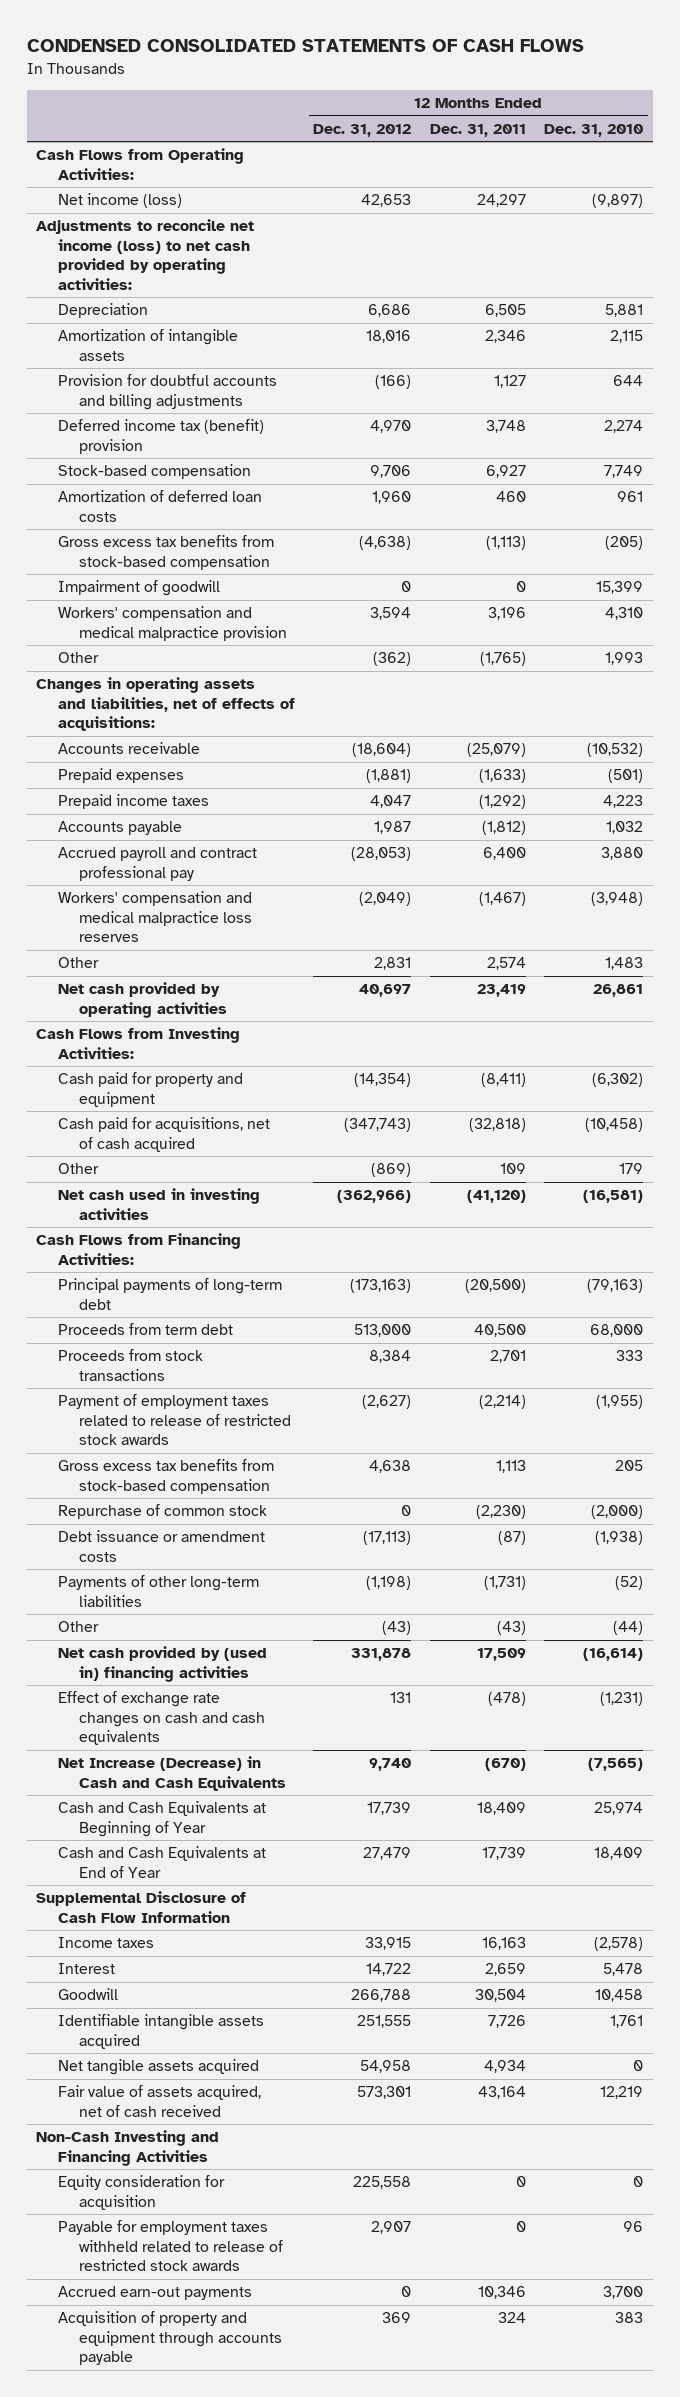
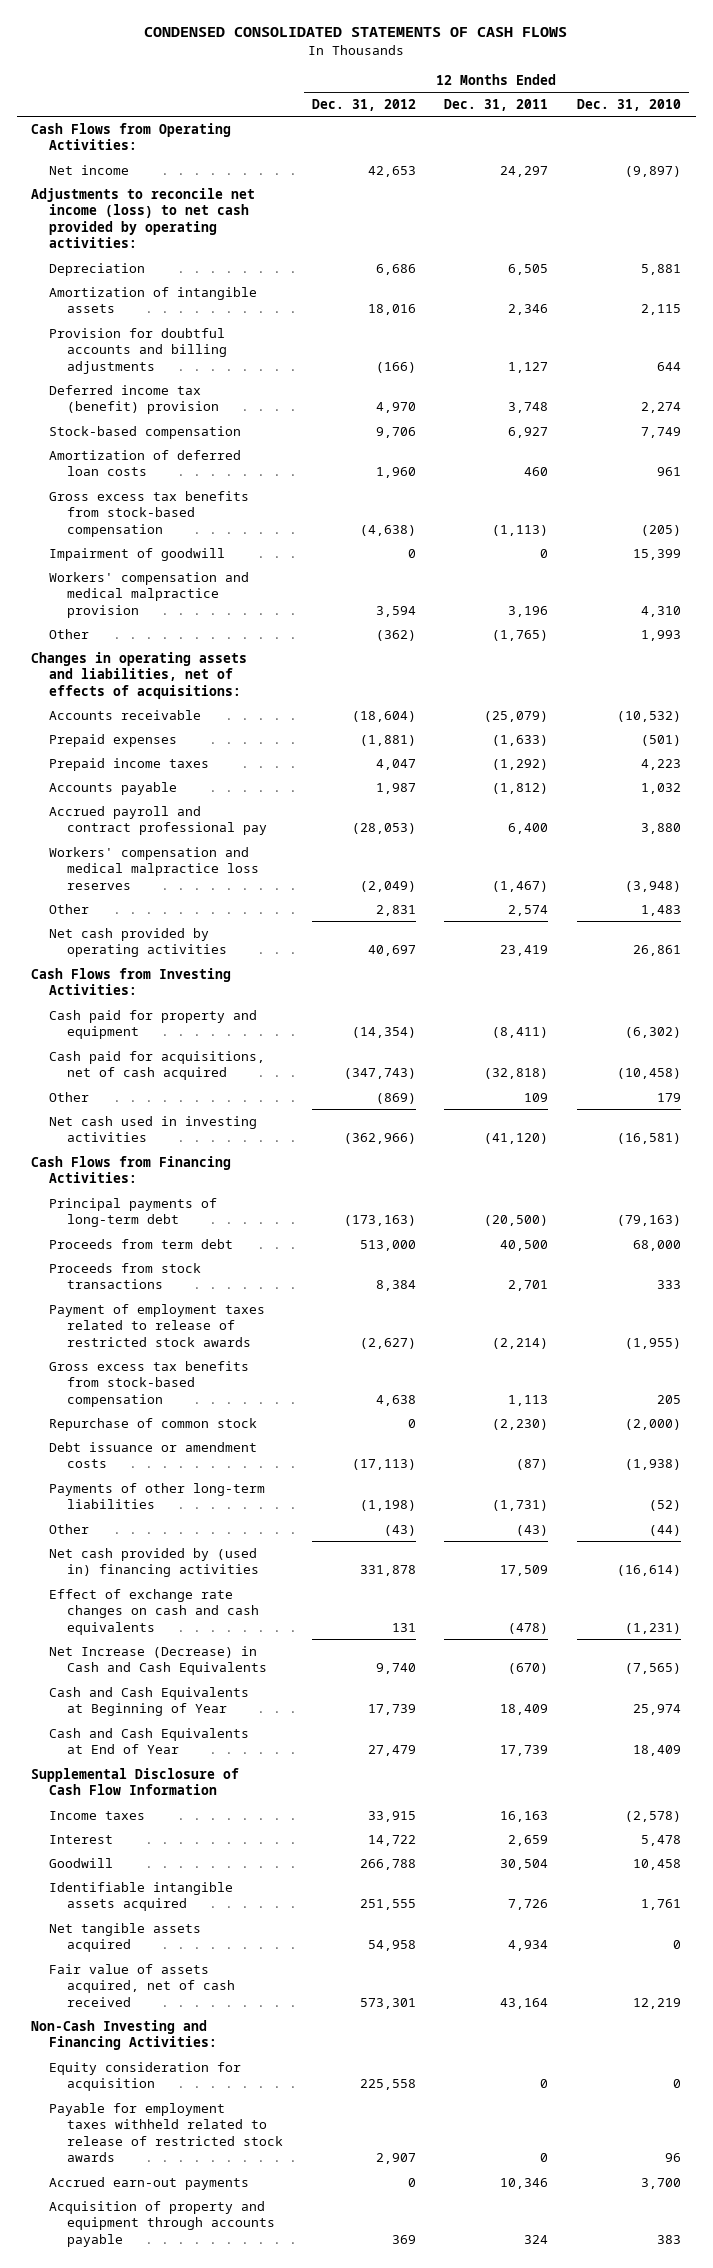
[57,193,182,209] Net income (loss) -> [49,164,130,175] Net income
[36,2130,220,2166] Non-Cash Investing and Financing Activities -> [31,2019,218,2051] Non-Cash Investing and Financing Activities:

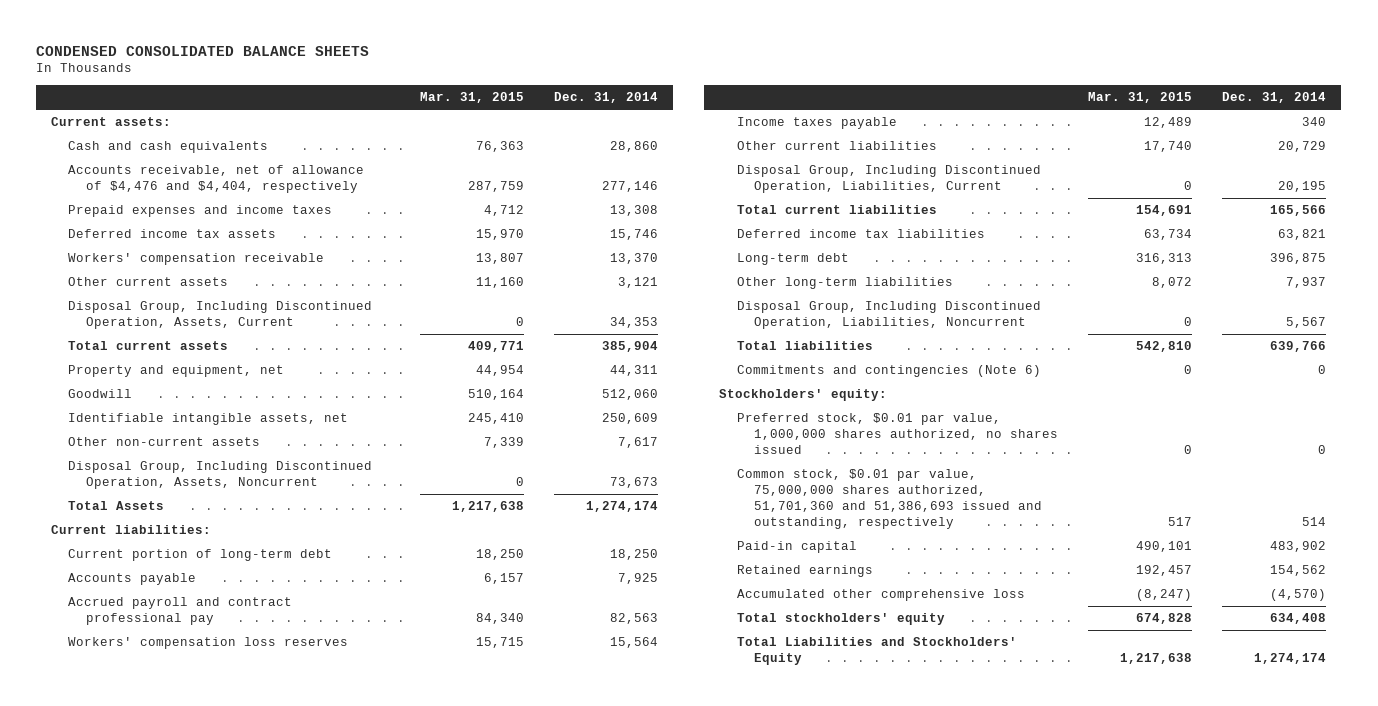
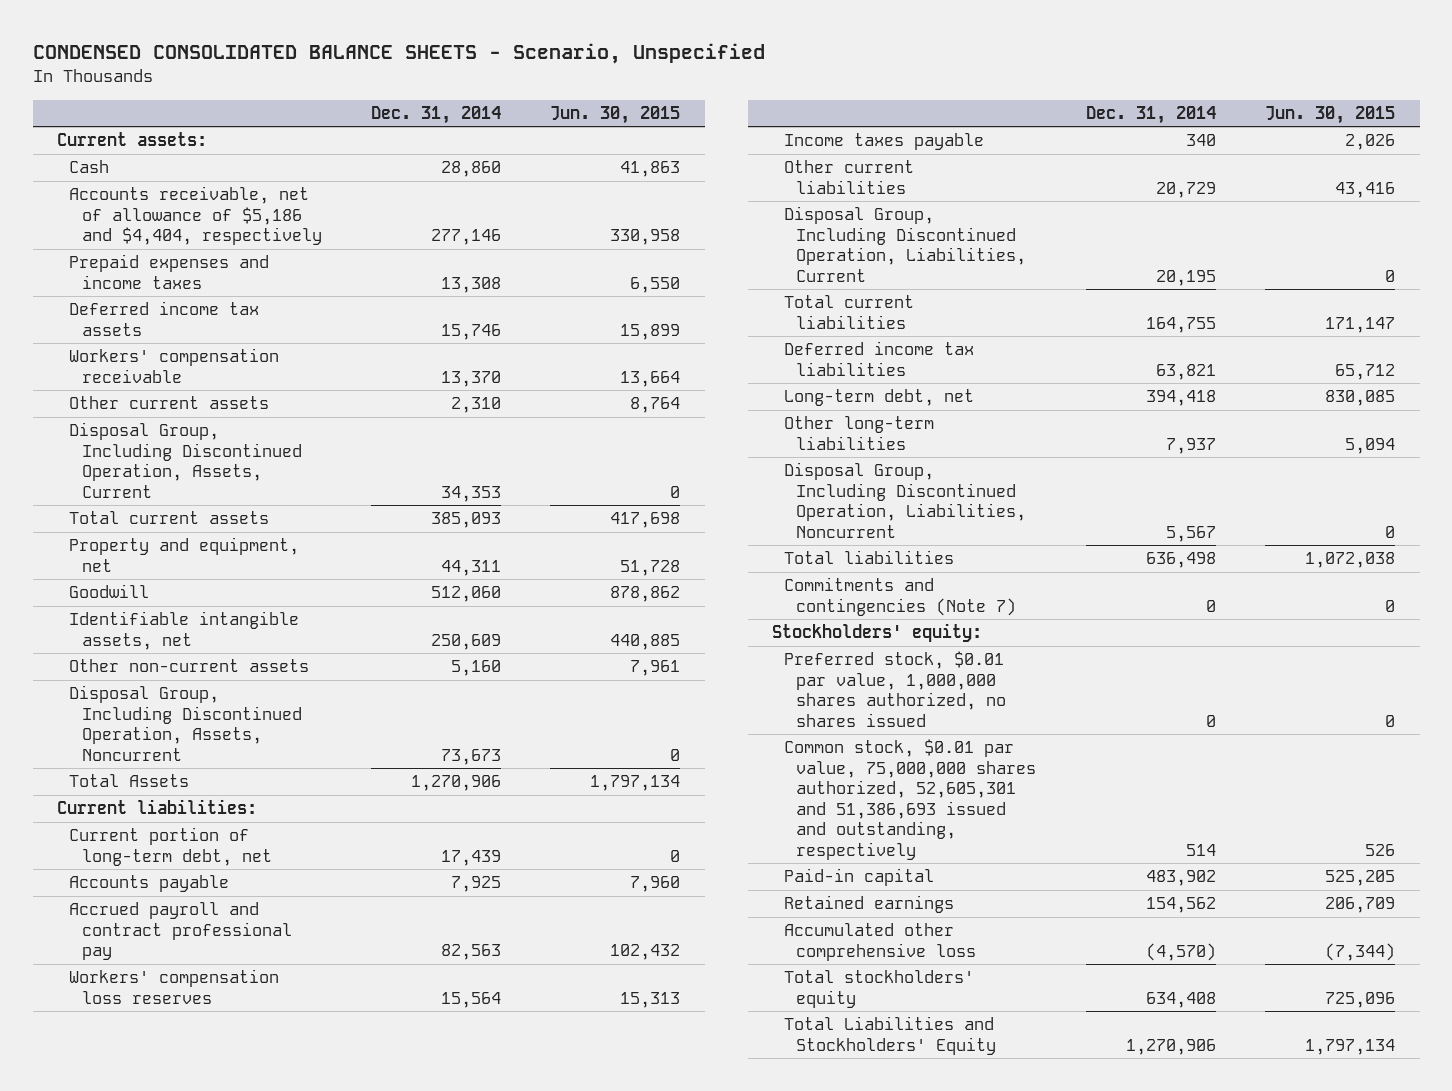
[36,45,370,56] CONDENSED CONSOLIDATED BALANCE SHEETS -> [32,43,765,65] CONDENSED CONSOLIDATED BALANCE SHEETS - Scenario, Unspecified
[419,92,524,104] Mar. 31, 2015 -> none
none -> [550,105,681,124] Jun. 30, 2015
[68,141,269,154] Cash and cash equivalents -> [69,160,110,174] Cash
[68,165,365,194] Accounts receivable, net of allowance of $4,476 and $4,404, respectively -> [69,186,322,246] Accounts receivable, net of allowance of $5,186 and $4,404, respectively
[618,277,659,289] 3,121 -> [450,397,501,414] 2,310
[602,341,659,353] 385,904 -> [430,512,501,529] 385,093
[618,437,659,449] 7,617 -> [450,660,501,677] 5,160
[586,501,659,513] 1,274,174 -> [410,775,501,792] 1,270,906
[68,549,333,562] Current portion of long-term debt -> [69,827,272,866] Current portion of long-term debt, net
[610,549,659,561] 18,250 -> [440,849,501,866] 17,439
[1270,205,1327,217] 165,566 -> [1145,316,1216,333] 164,755
[736,253,849,266] Long-term debt -> [784,389,975,407] Long-term debt, net
[1270,253,1327,265] 396,875 -> [1145,390,1216,407] 394,418
[1270,341,1327,353] 639,766 -> [1145,552,1216,569] 636,498
[736,365,1041,378] Commitments and contingencies (Note 6) -> [784,577,1017,616] Commitments and contingencies (Note 7)
[736,469,1042,529] Common stock, $0.01 par value, 75,000,000 shares authorized, 51,701,360 and 51,386,693 issued and outstanding, respectively -> [784,739,1037,861] Common stock, $0.01 par value, 75,000,000 shares authorized, 52,605,301 and 51,386,693 issued and outstanding, respectively
[1254,653,1327,665] 1,274,174 -> [1125,1038,1216,1055] 1,270,906

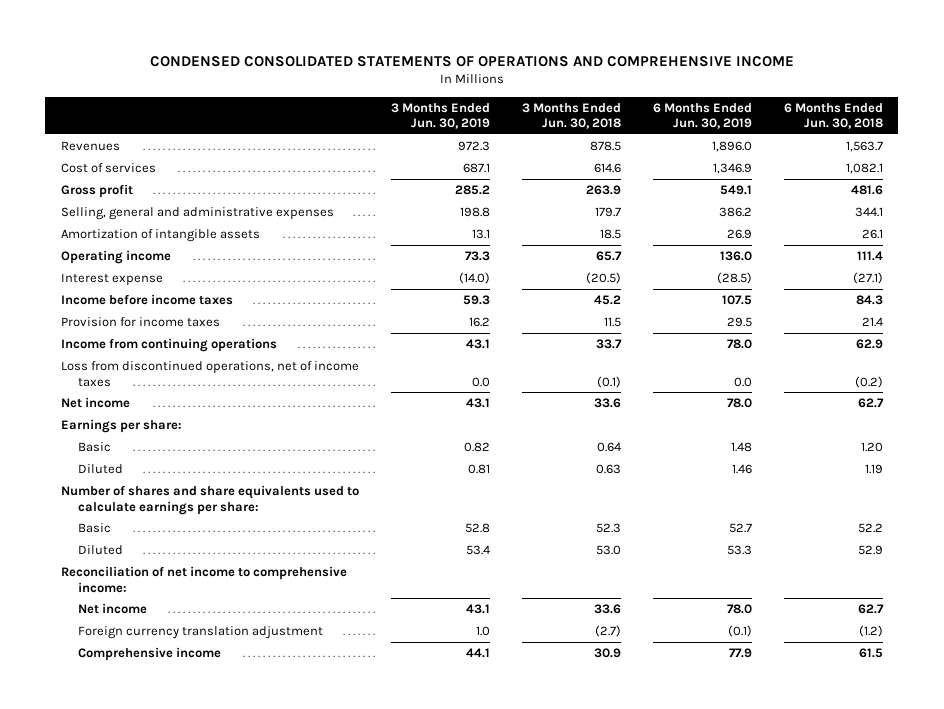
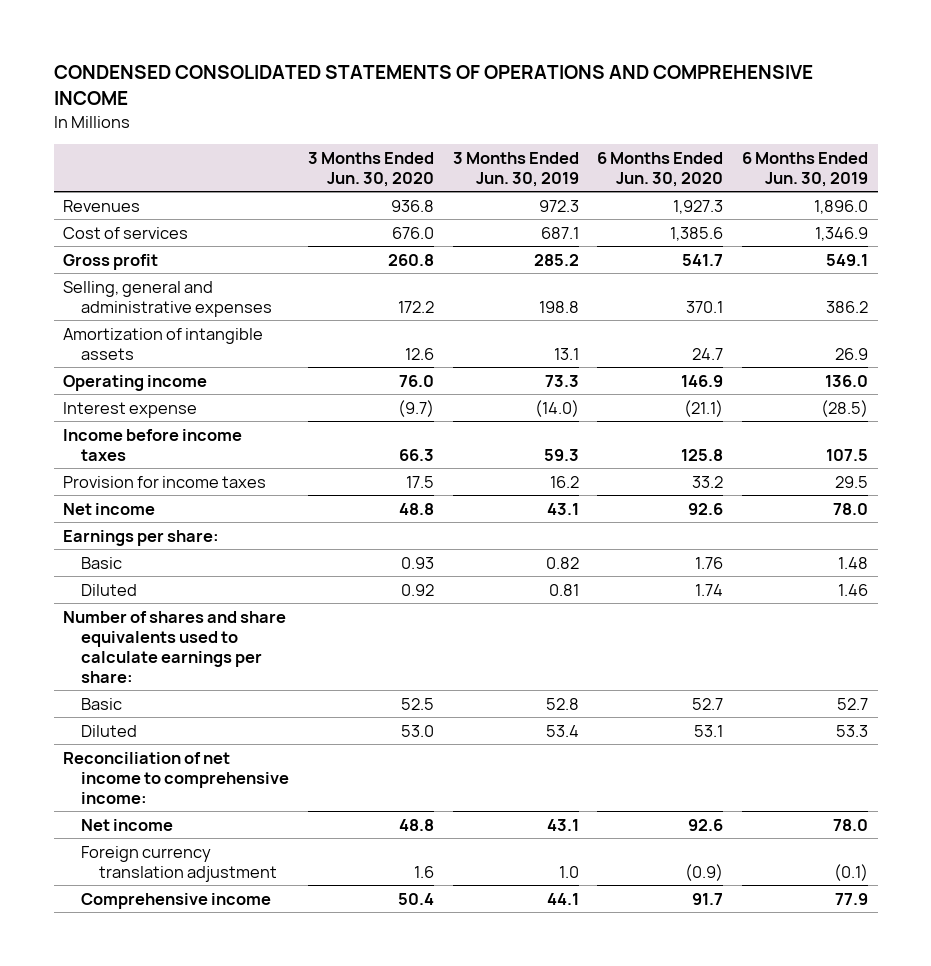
[521,102,621,130] 3 Months Ended Jun. 30, 2018 -> none
[783,102,883,130] 6 Months Ended Jun. 30, 2018 -> none
none -> [307,151,434,187] 3 Months Ended Jun. 30, 2020
none -> [597,151,724,187] 6 Months Ended Jun. 30, 2020
[60,337,277,352] Income from continuing operations -> none
[60,360,359,387] Loss from discontinued operations, net of income taxes -> none

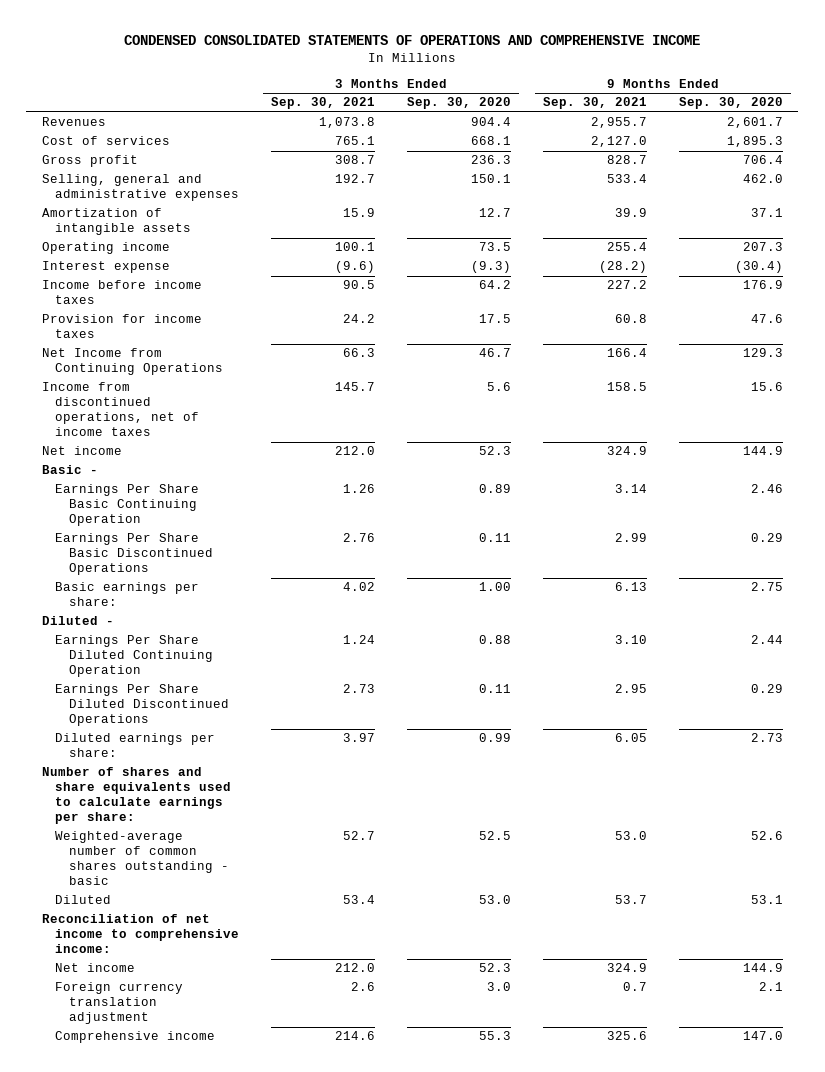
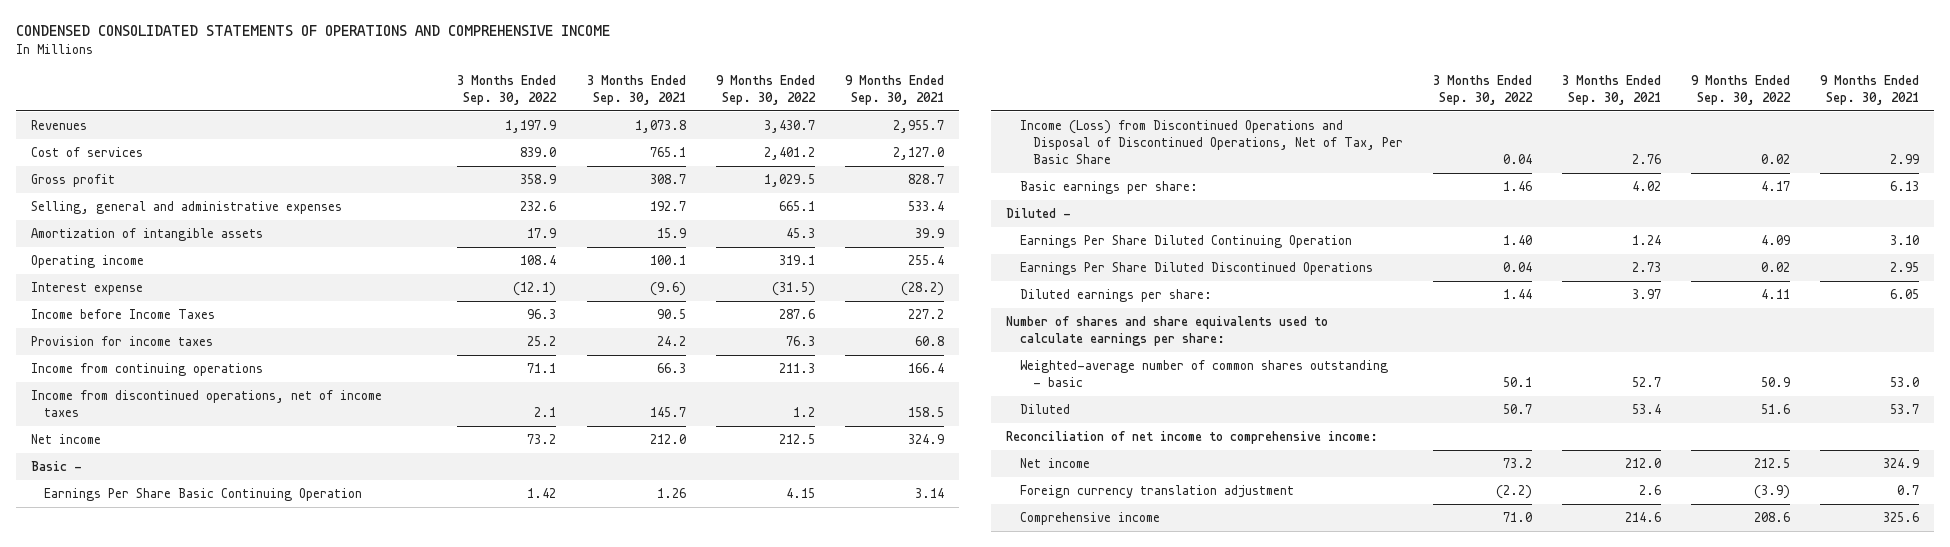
[406,97,511,110] Sep. 30, 2020 -> none
[678,97,783,110] Sep. 30, 2020 -> none
none -> [457,74,558,105] 3 Months Ended Sep. 30, 2022
none -> [715,74,816,105] 9 Months Ended Sep. 30, 2022
[42,280,203,305] Income before income taxes -> [30,308,215,319] Income before Income Taxes
[42,348,224,376] Net Income from Continuing Operations -> [30,362,263,376] Income from continuing operations
[55,533,213,576] Earnings Per Share Basic Discontinued Operations -> [1019,119,1403,164] Income (Loss) from Discontinued Operations and Disposal of Discontinued Operations, Net of Tax, Per Basic Share

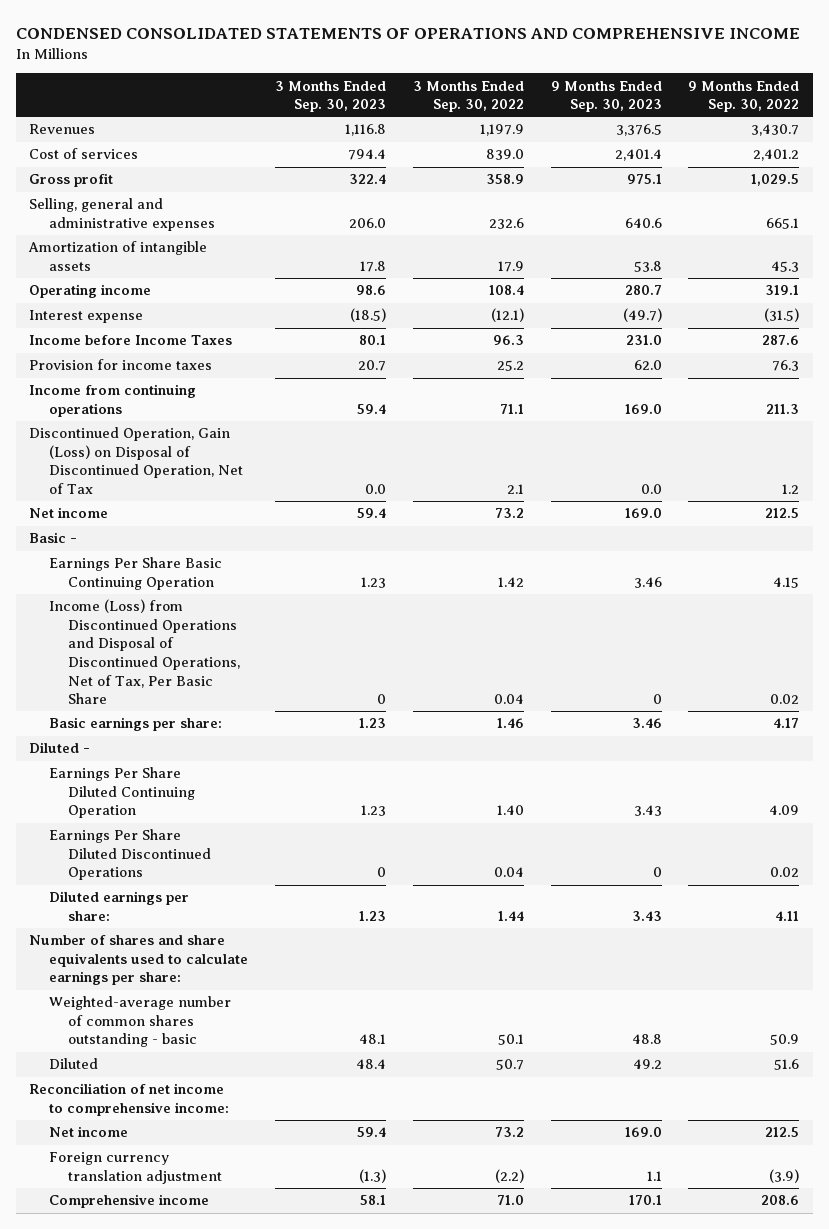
[586,74,686,105] 3 Months Ended Sep. 30, 2021 -> none
[844,74,944,105] 9 Months Ended Sep. 30, 2021 -> none
none -> [274,80,386,113] 3 Months Ended Sep. 30, 2023
none -> [550,80,662,113] 9 Months Ended Sep. 30, 2023
[30,389,382,417] Income from discontinued operations, net of income taxes -> [29,427,243,495] Discontinued Operation, Gain (Loss) on Disposal of Discontinued Operation, Net of Tax

